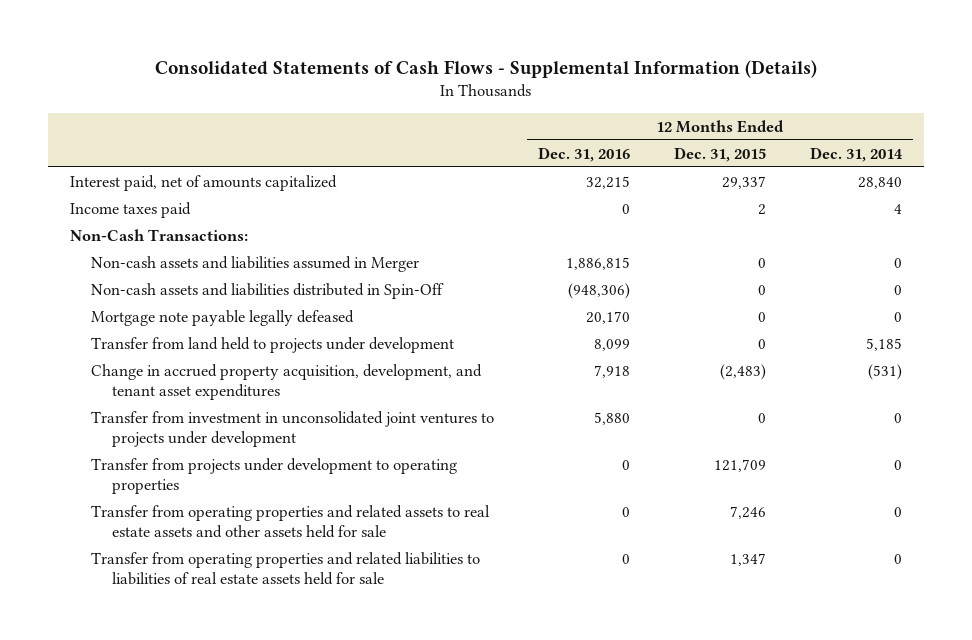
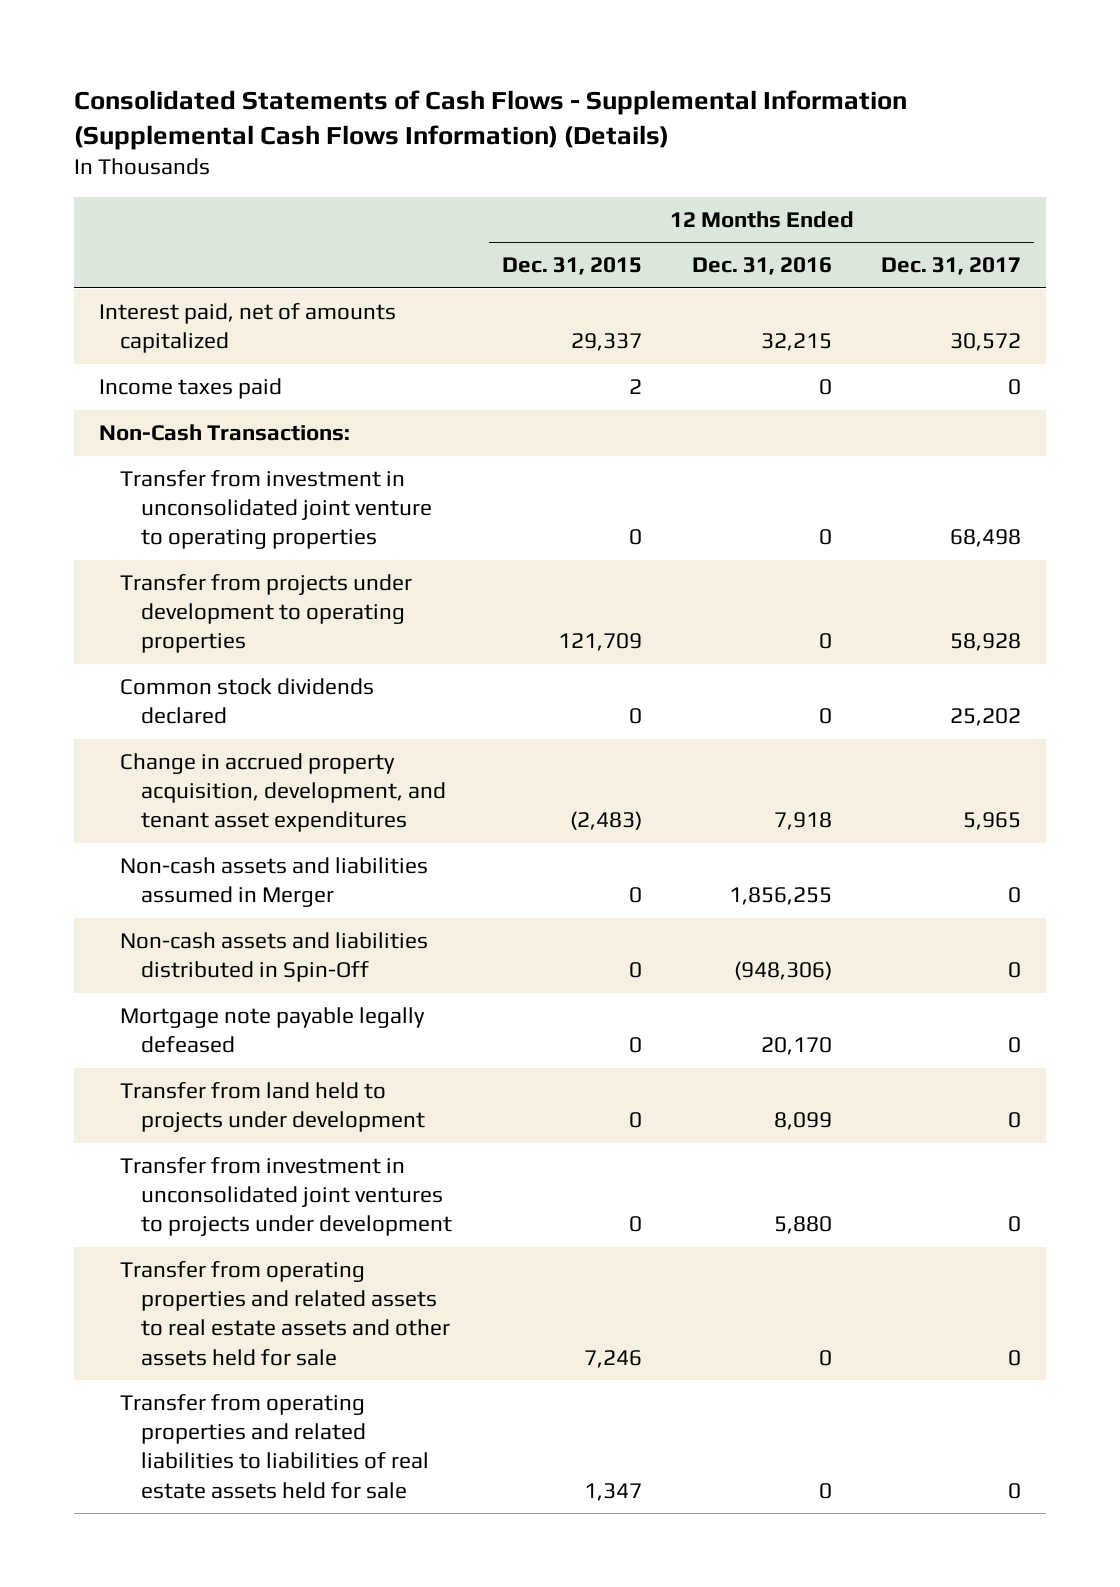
[154,59,817,78] Consolidated Statements of Cash Flows - Supplemental Information (Details) -> [74,89,908,150] Consolidated Statements of Cash Flows - Supplemental Information (Supplemental Cash Flows Information) (Details)
[809,146,903,162] Dec. 31, 2014 -> none
none -> [881,257,1022,276] Dec. 31, 2017
none -> [120,470,432,550] Transfer from investment in unconsolidated joint venture to operating properties
[91,457,458,495] Transfer from projects under development to operating properties -> [120,574,413,654] Transfer from projects under development to operating properties
none -> [120,678,375,725] Common stock dividends declared
[91,363,483,401] Change in accrued property acquisition, development, and tenant asset expenditures -> [120,753,446,833] Change in accrued property acquisition, development, and tenant asset expenditures
[565,256,630,270] 1,886,815 -> [728,887,832,906] 1,856,255

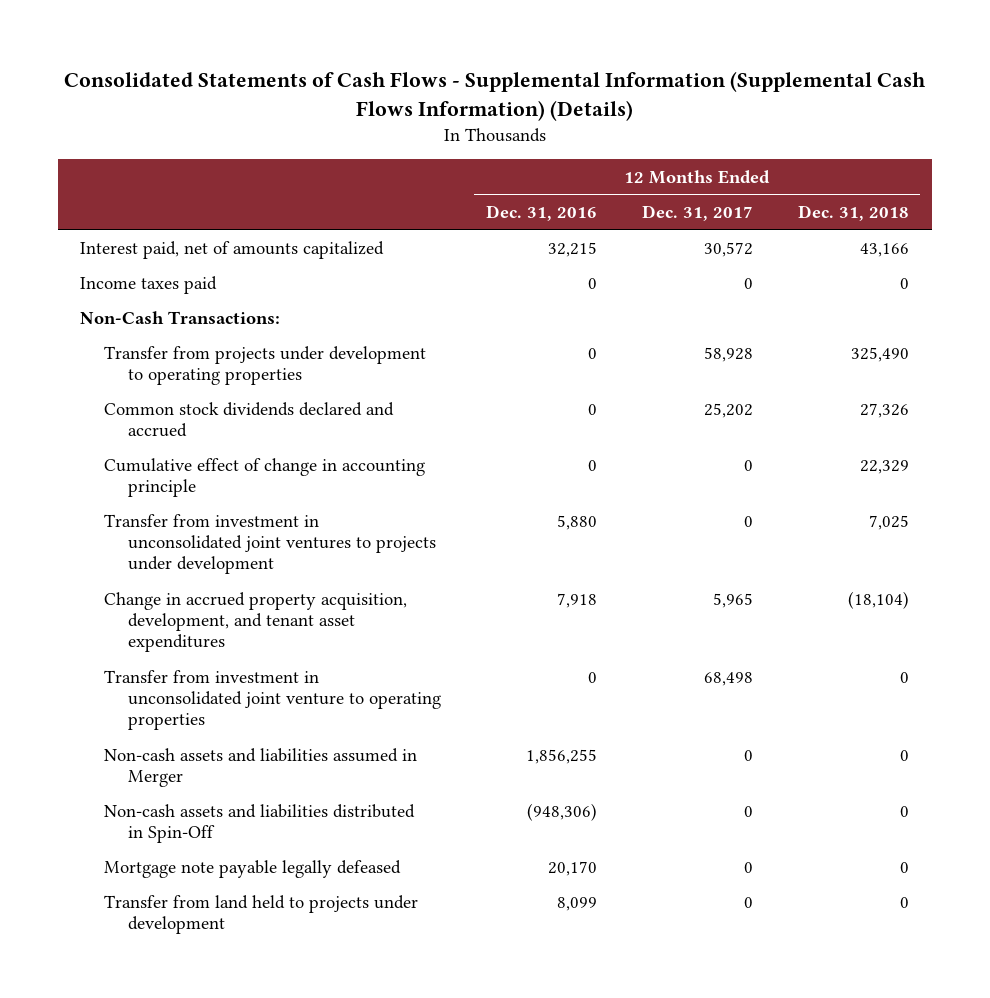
[501,257,642,276] Dec. 31, 2015 -> none
none -> [798,204,910,221] Dec. 31, 2018
[120,678,375,725] Common stock dividends declared -> [104,401,395,437] Common stock dividends declared and accrued
none -> [104,457,426,497] Cumulative effect of change in accounting principle
[120,1157,452,1237] Transfer from investment in unconsolidated joint ventures to projects under development -> [104,513,436,575] Transfer from investment in unconsolidated joint ventures to projects under development
[120,470,432,550] Transfer from investment in unconsolidated joint venture to operating properties -> [104,669,441,731] Transfer from investment in unconsolidated joint venture to operating properties
[120,1261,450,1366] Transfer from operating properties and related assets to real estate assets and other assets held for sale -> none
[120,1394,429,1499] Transfer from operating properties and related liabilities to liabilities of real estate assets held for sale -> none

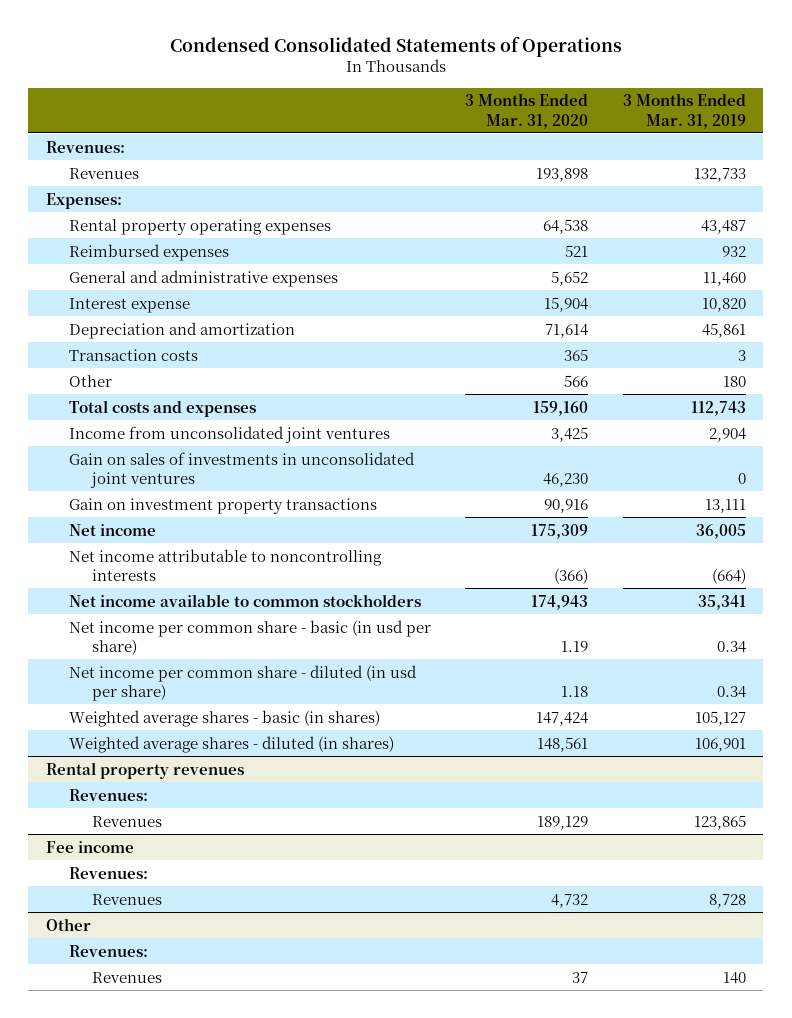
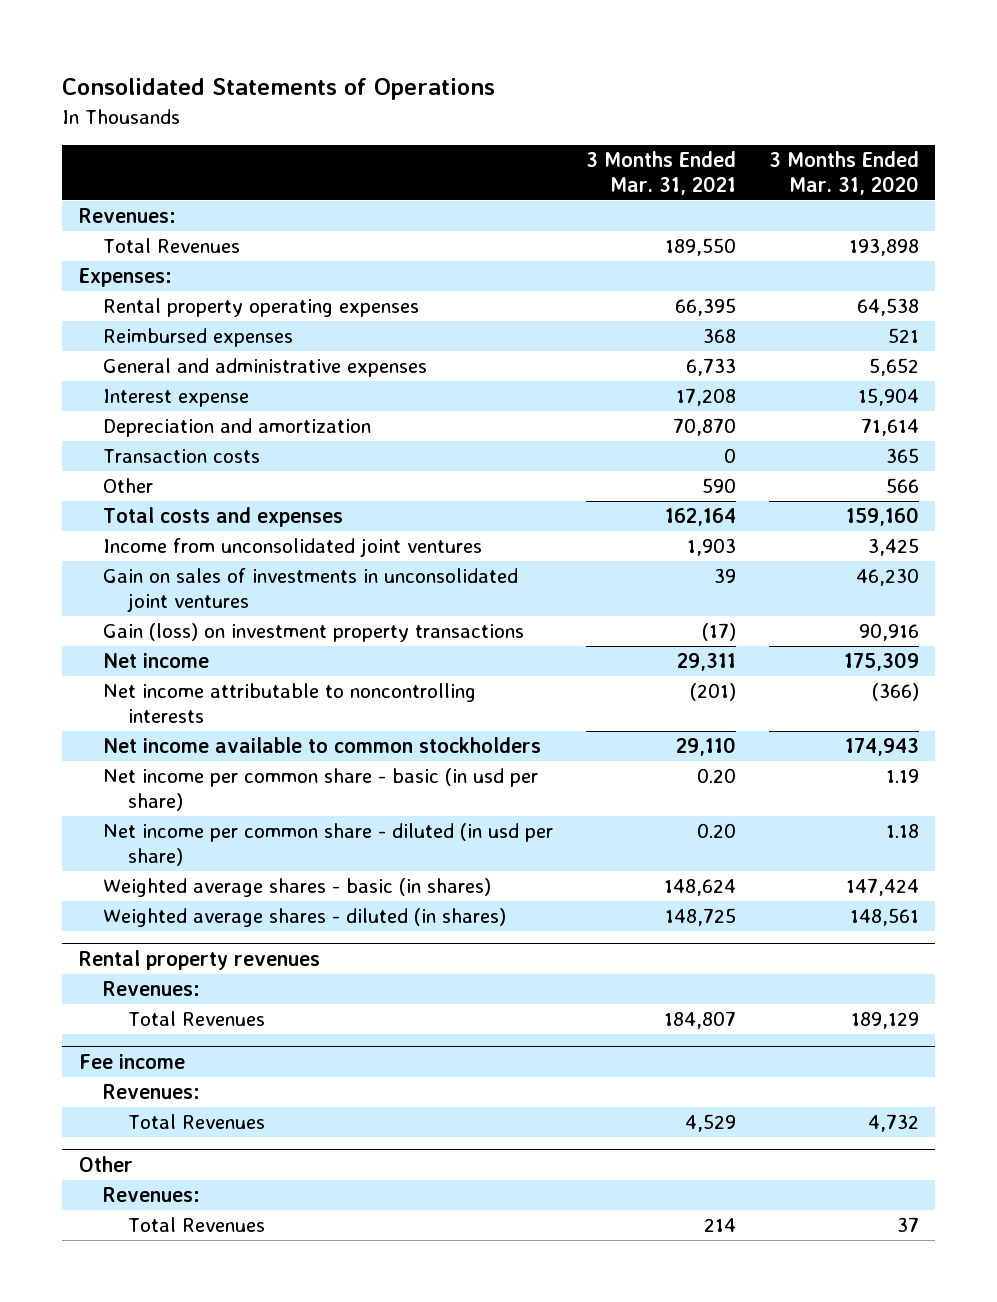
[169,35,622,57] Condensed Consolidated Statements of Operations -> [62,78,496,101] Consolidated Statements of Operations
[622,93,746,129] 3 Months Ended Mar. 31, 2019 -> none
none -> [586,151,737,196] 3 Months Ended Mar. 31, 2021
[68,167,139,179] Revenues -> [103,238,241,254] Total Revenues
[68,497,377,514] Gain on investment property transactions -> [103,623,525,643] Gain (loss) on investment property transactions
[91,815,162,827] Revenues -> [127,1011,265,1027] Total Revenues
[91,893,162,905] Revenues -> [127,1114,265,1130] Total Revenues
[91,971,162,983] Revenues -> [127,1217,265,1233] Total Revenues

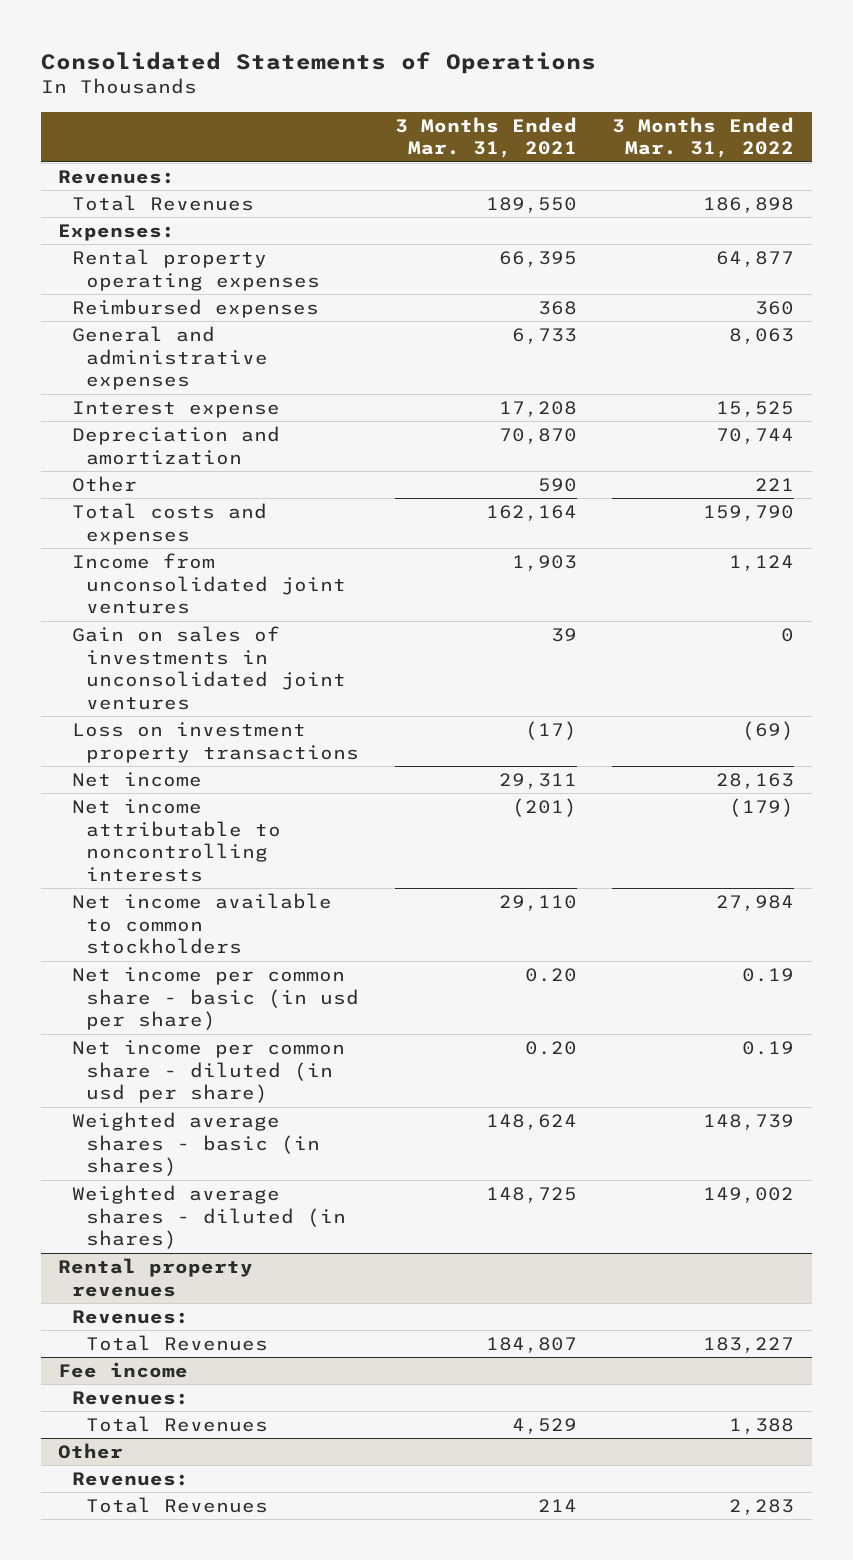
[768,151,919,196] 3 Months Ended Mar. 31, 2020 -> none
none -> [612,116,795,159] 3 Months Ended Mar. 31, 2022
[103,449,261,464] Transaction costs -> none
[103,623,525,643] Gain (loss) on investment property transactions -> [72,722,360,763] Loss on investment property transactions

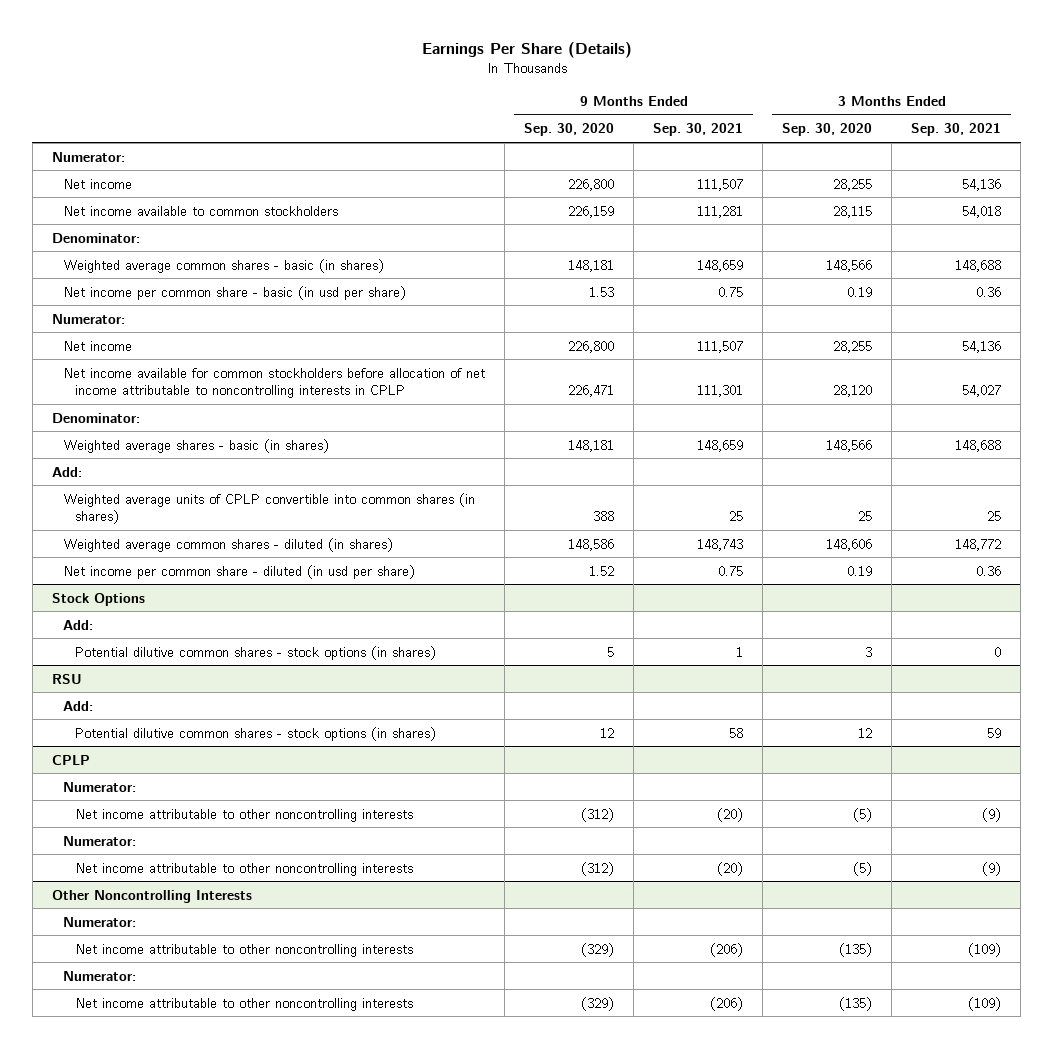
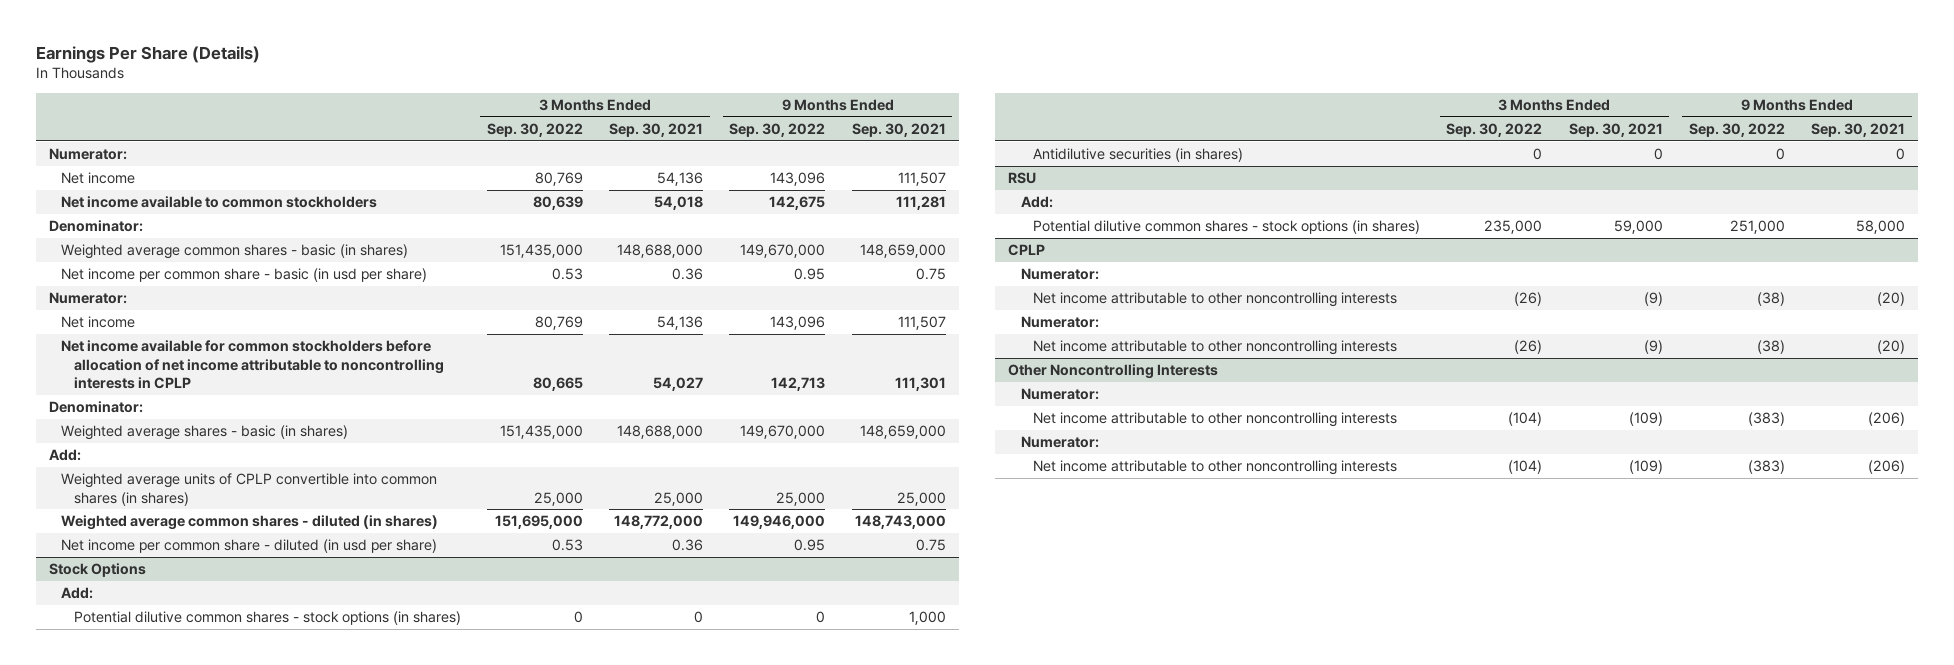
[524,123,615,137] Sep. 30, 2020 -> none
[782,123,873,137] Sep. 30, 2020 -> none
none -> [486,122,583,137] Sep. 30, 2022
none -> [729,122,826,137] Sep. 30, 2022
[697,259,744,272] 148,659 -> [859,244,946,259] 148,659,000
[955,259,1002,272] 148,688 -> [617,244,704,259] 148,688,000
[697,439,744,452] 148,659 -> [859,425,946,440] 148,659,000
[955,439,1002,452] 148,688 -> [617,425,704,440] 148,688,000
[729,510,744,521] 25 -> [896,491,946,506] 25,000
[987,510,1002,521] 25 -> [654,491,704,506] 25,000
[697,538,744,551] 148,743 -> [854,515,946,530] 148,743,000
[955,538,1002,551] 148,772 -> [614,515,704,530] 148,772,000
[736,646,744,657] 1 -> [908,611,946,626] 1,000
none -> [1033,148,1244,163] Antidilutive securities (in shares)
[729,727,744,738] 58 -> [1856,220,1906,235] 58,000
[987,727,1002,738] 59 -> [1613,220,1663,235] 59,000

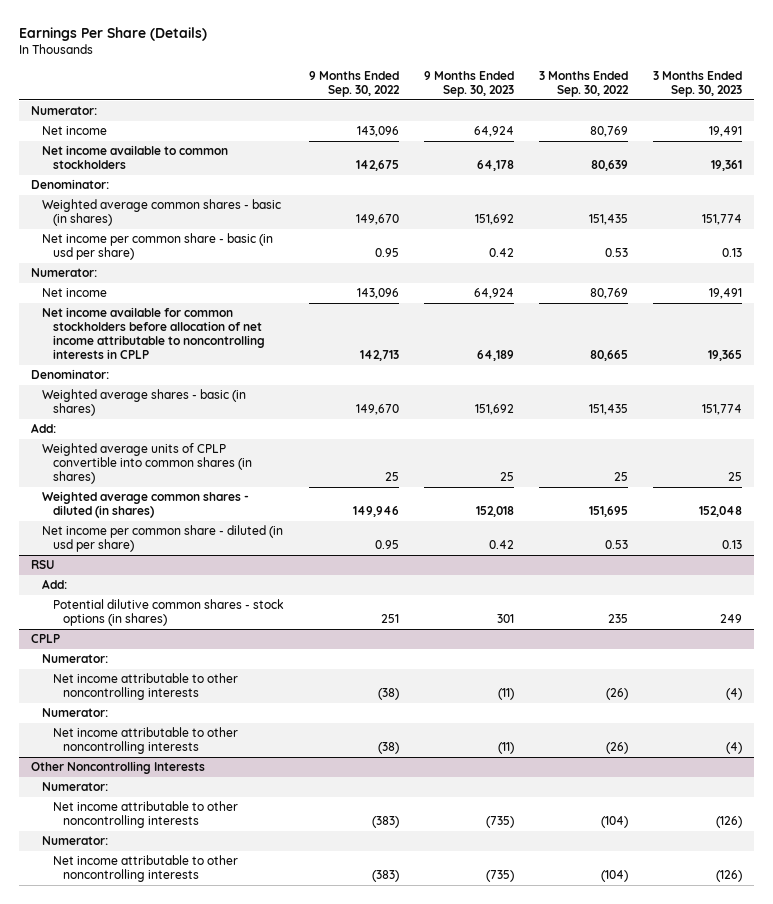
[609,122,704,137] Sep. 30, 2021 -> none
[851,122,946,137] Sep. 30, 2021 -> none
none -> [423,71,514,98] 9 Months Ended Sep. 30, 2023
none -> [652,71,742,98] 3 Months Ended Sep. 30, 2023
[499,244,583,259] 151,435,000 -> [588,214,628,226] 151,435
[740,244,826,259] 149,670,000 -> [355,214,399,226] 149,670
[499,425,583,440] 151,435,000 -> [588,404,628,416] 151,435
[740,425,826,440] 149,670,000 -> [355,404,399,416] 149,670
[533,491,583,506] 25,000 -> [613,472,628,482] 25
[776,491,826,506] 25,000 -> [384,472,399,482] 25
[494,515,583,530] 151,695,000 -> [588,506,628,518] 151,695
[733,515,826,530] 149,946,000 -> [352,506,399,518] 149,946
[48,563,146,578] Stock Options -> none
[61,587,94,600] Add: -> none
[73,611,461,626] Potential dilutive common shares - stock options (in shares) -> none
[1033,148,1244,163] Antidilutive securities (in shares) -> none
[1484,220,1543,235] 235,000 -> [607,614,628,624] 235
[1729,220,1785,235] 251,000 -> [380,614,399,624] 251

